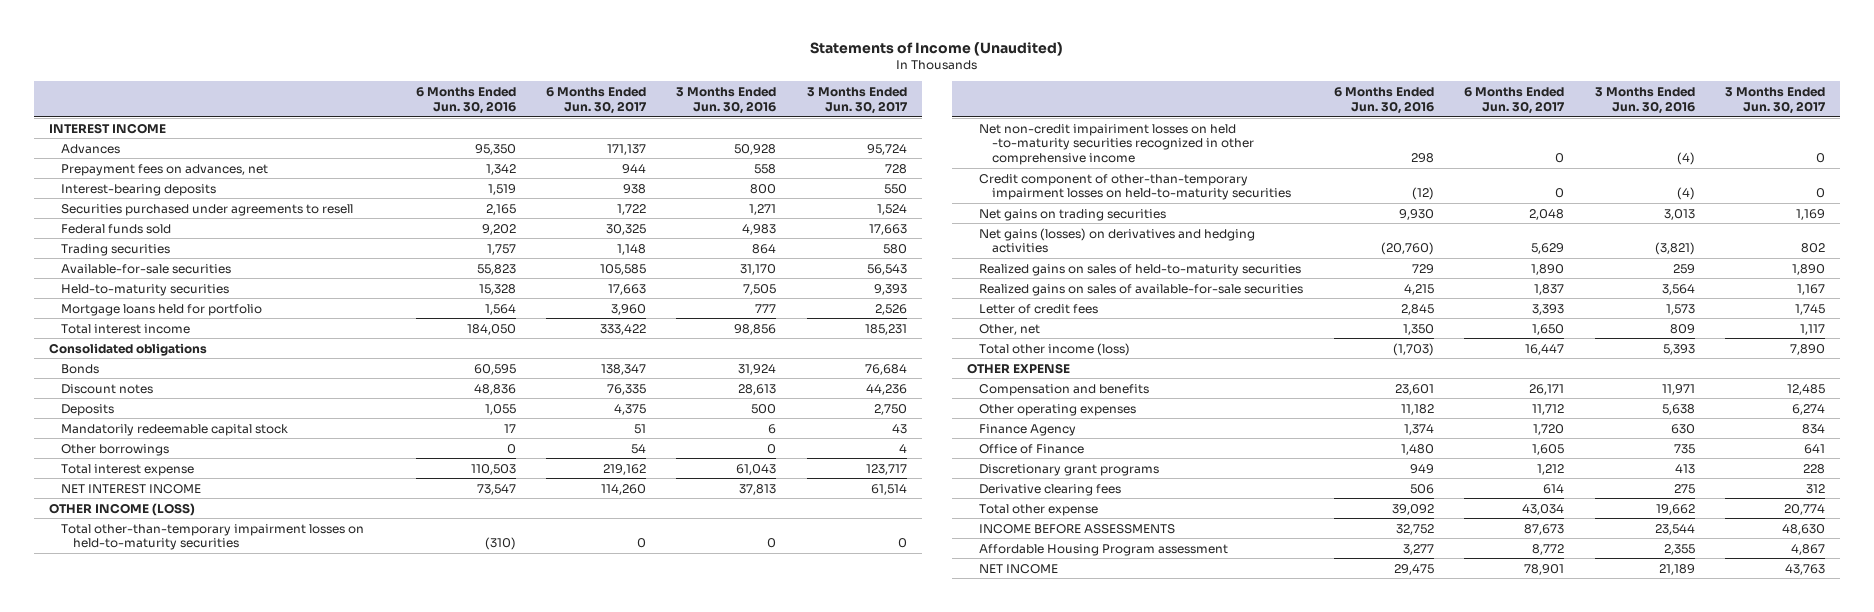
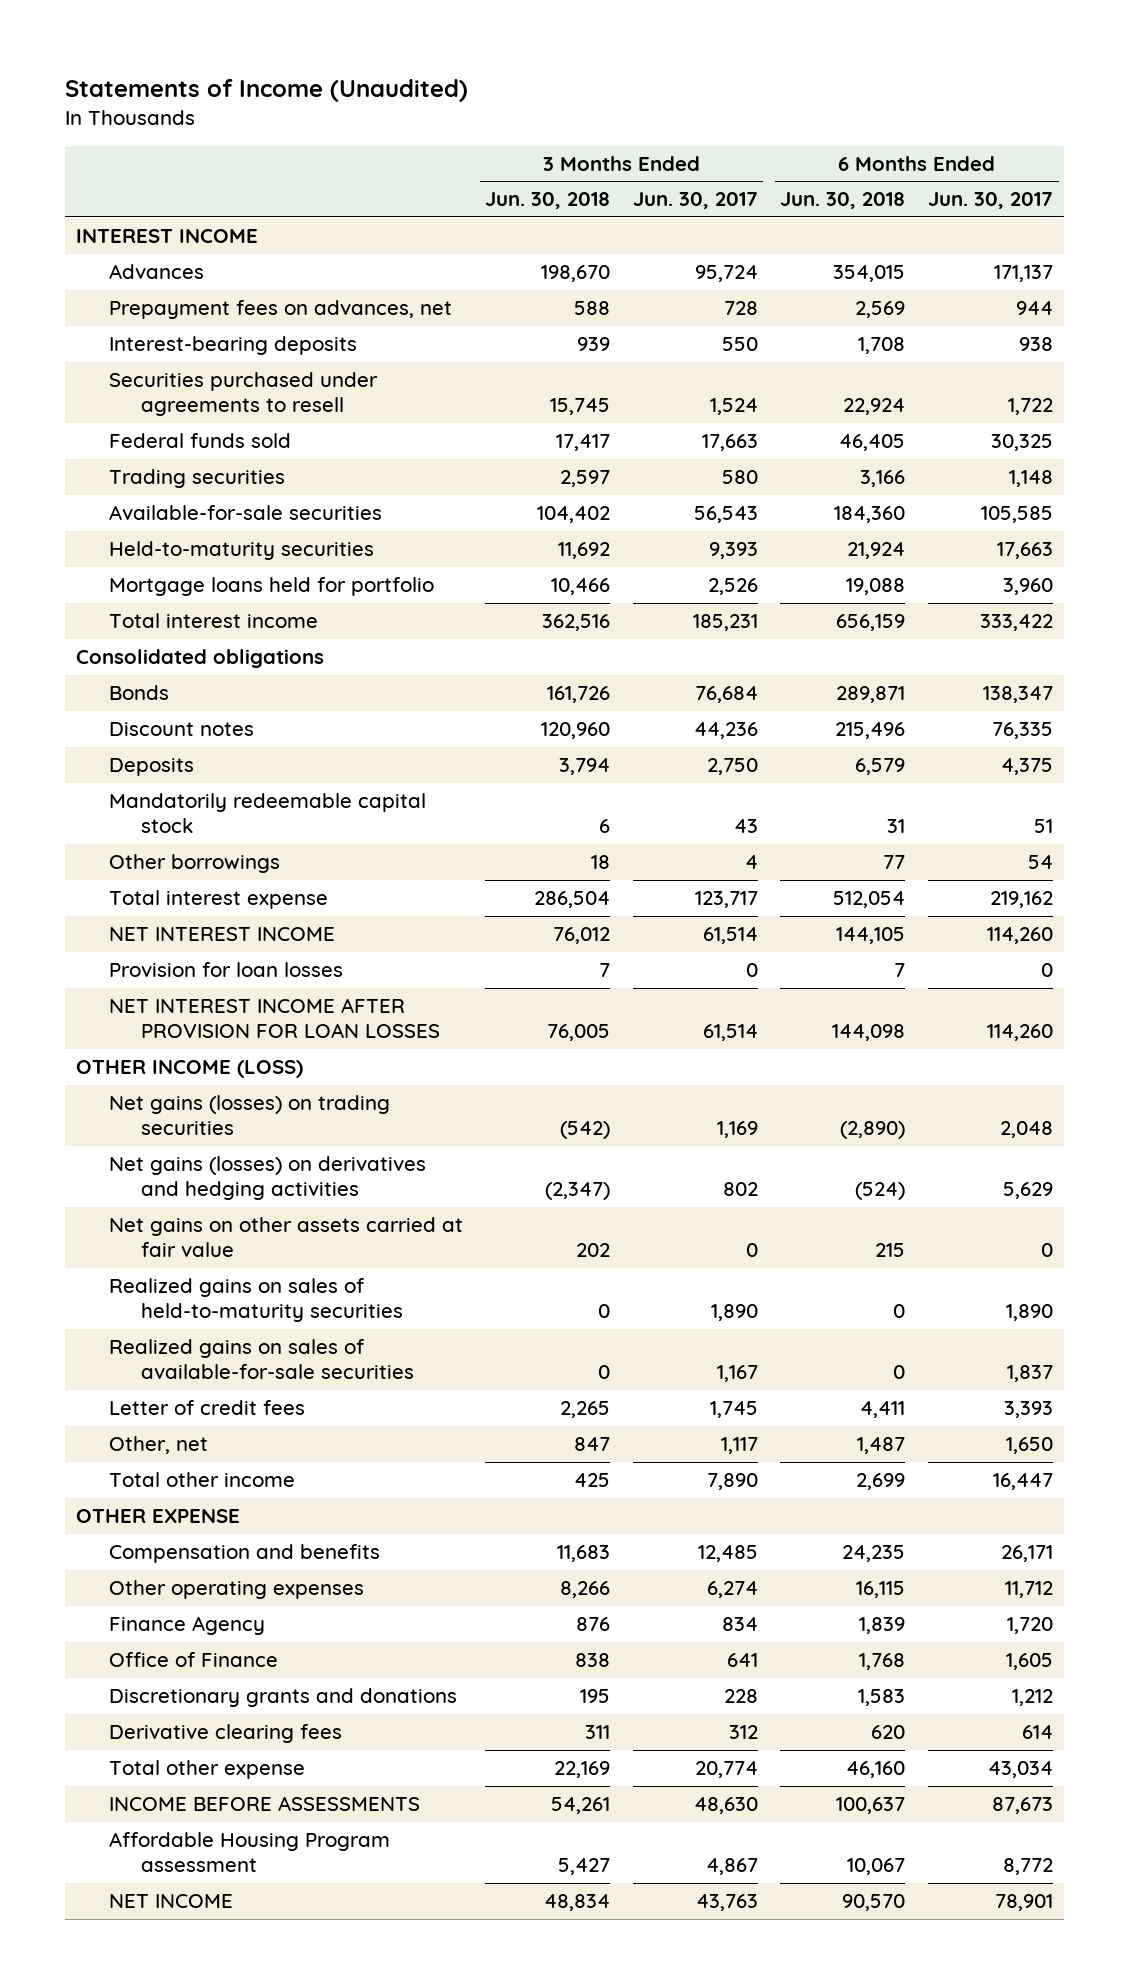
[415,87,516,114] 6 Months Ended Jun. 30, 2016 -> none
[676,87,777,114] 3 Months Ended Jun. 30, 2016 -> none
none -> [485,192,611,210] Jun. 30, 2018
none -> [780,192,906,210] Jun. 30, 2018
none -> [108,962,343,978] Provision for loan losses
none -> [108,998,440,1039] NET INTEREST INCOME AFTER PROVISION FOR LOAN LOSSES
[61,523,365,551] Total other-than-temporary impairment losses on held-to-maturity securities -> none
[979,123,1254,166] Net non-credit impairiment losses on held -to-maturity securities recognized in other comprehensive income -> none
[979,173,1291,201] Credit component of other-than-temporary impairment losses on held-to-maturity securities -> none
[979,208,1167,221] Net gains on trading securities -> [108,1095,390,1136] Net gains (losses) on trading securities
none -> [108,1217,463,1258] Net gains on other assets carried at fair value
[979,342,1131,356] Total other income (loss) -> [108,1472,295,1488] Total other income
[979,463,1160,476] Discretionary grant programs -> [108,1688,457,1708] Discretionary grants and donations

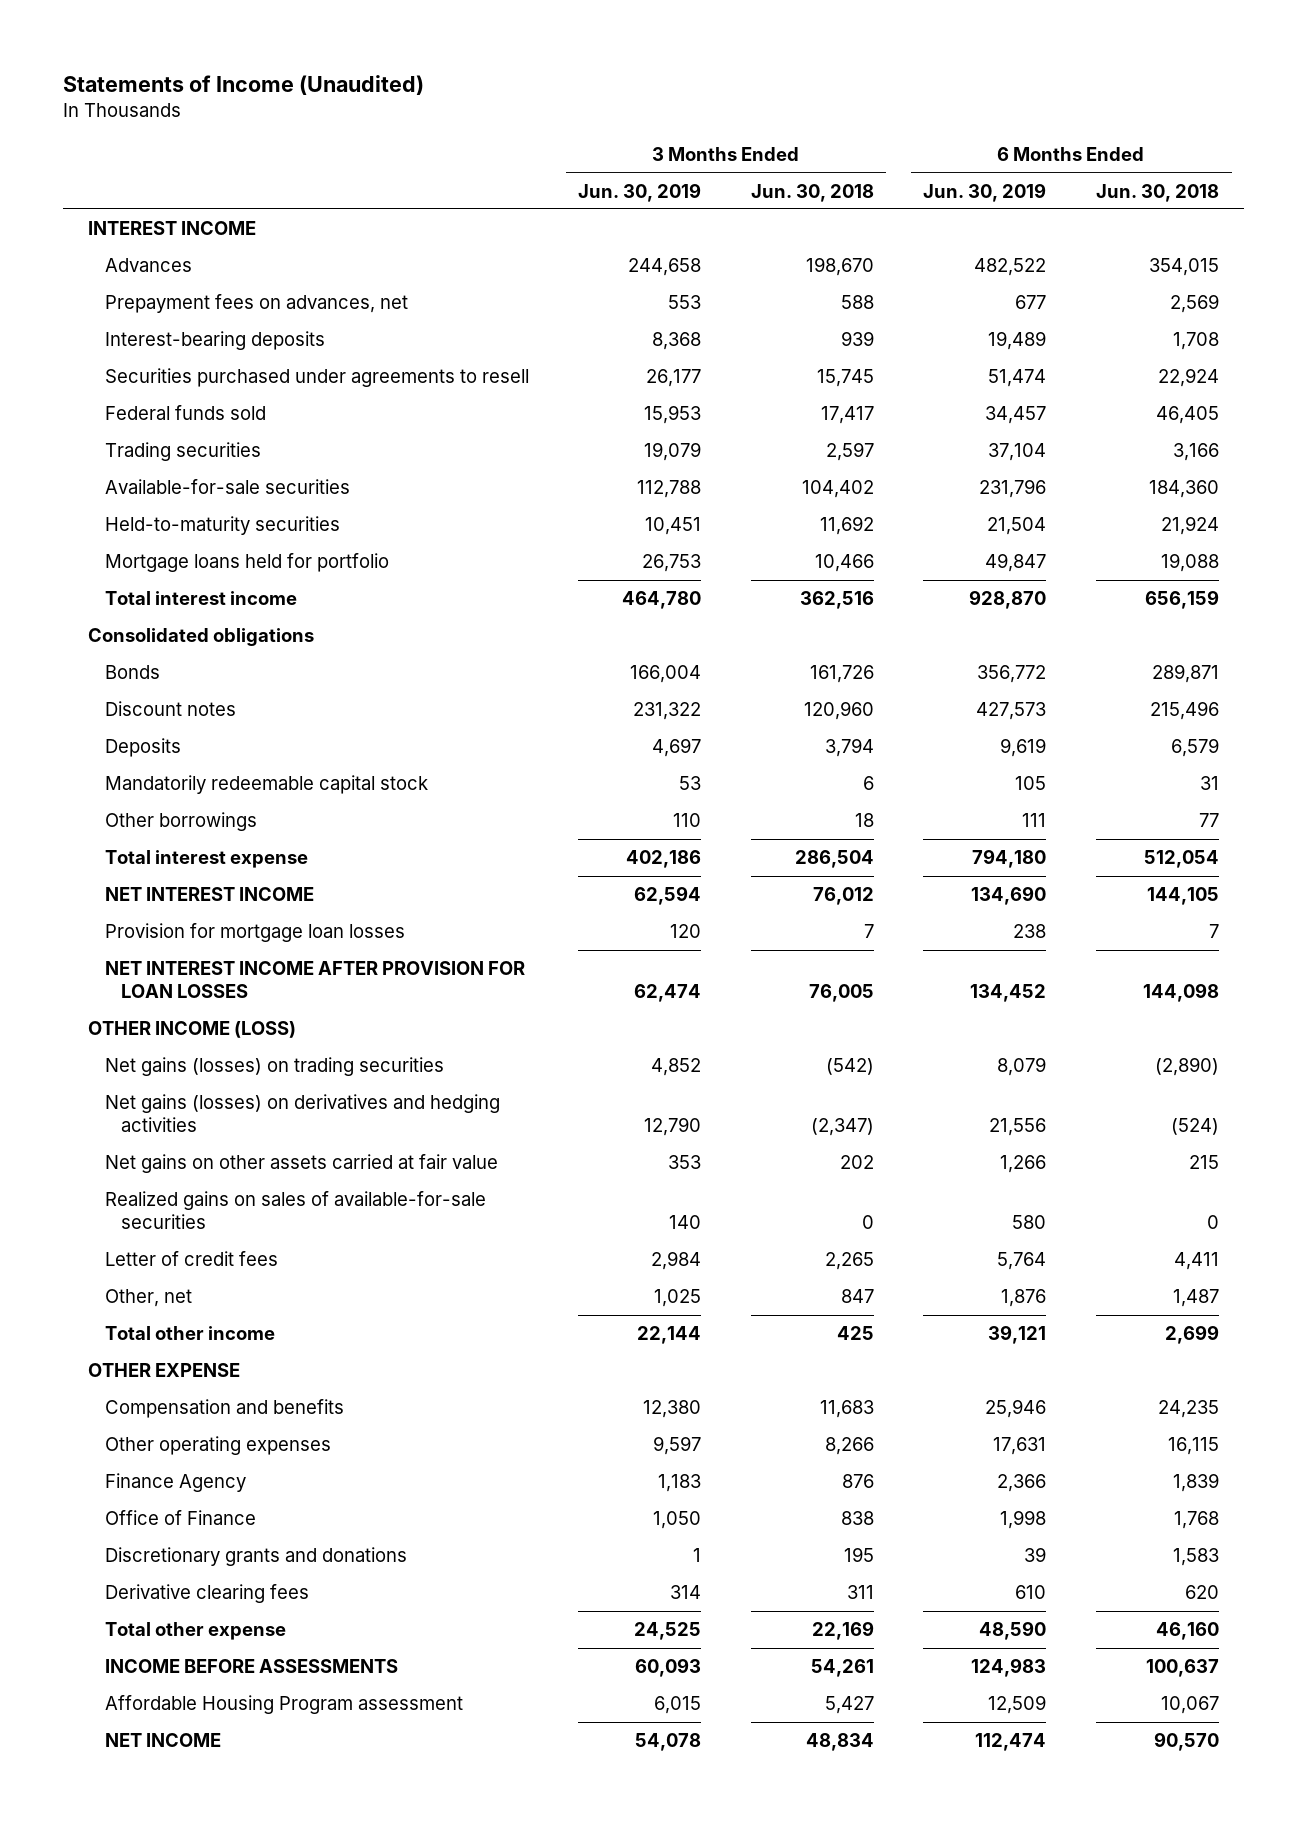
[632,192,758,210] Jun. 30, 2017 -> none
[928,192,1054,210] Jun. 30, 2017 -> none
none -> [578,182,702,202] Jun. 30, 2019
none -> [923,182,1047,202] Jun. 30, 2019
[108,962,343,978] Provision for loan losses -> [104,923,405,943] Provision for mortgage loan losses
[108,1278,403,1323] Realized gains on sales of held-to-maturity securities -> none

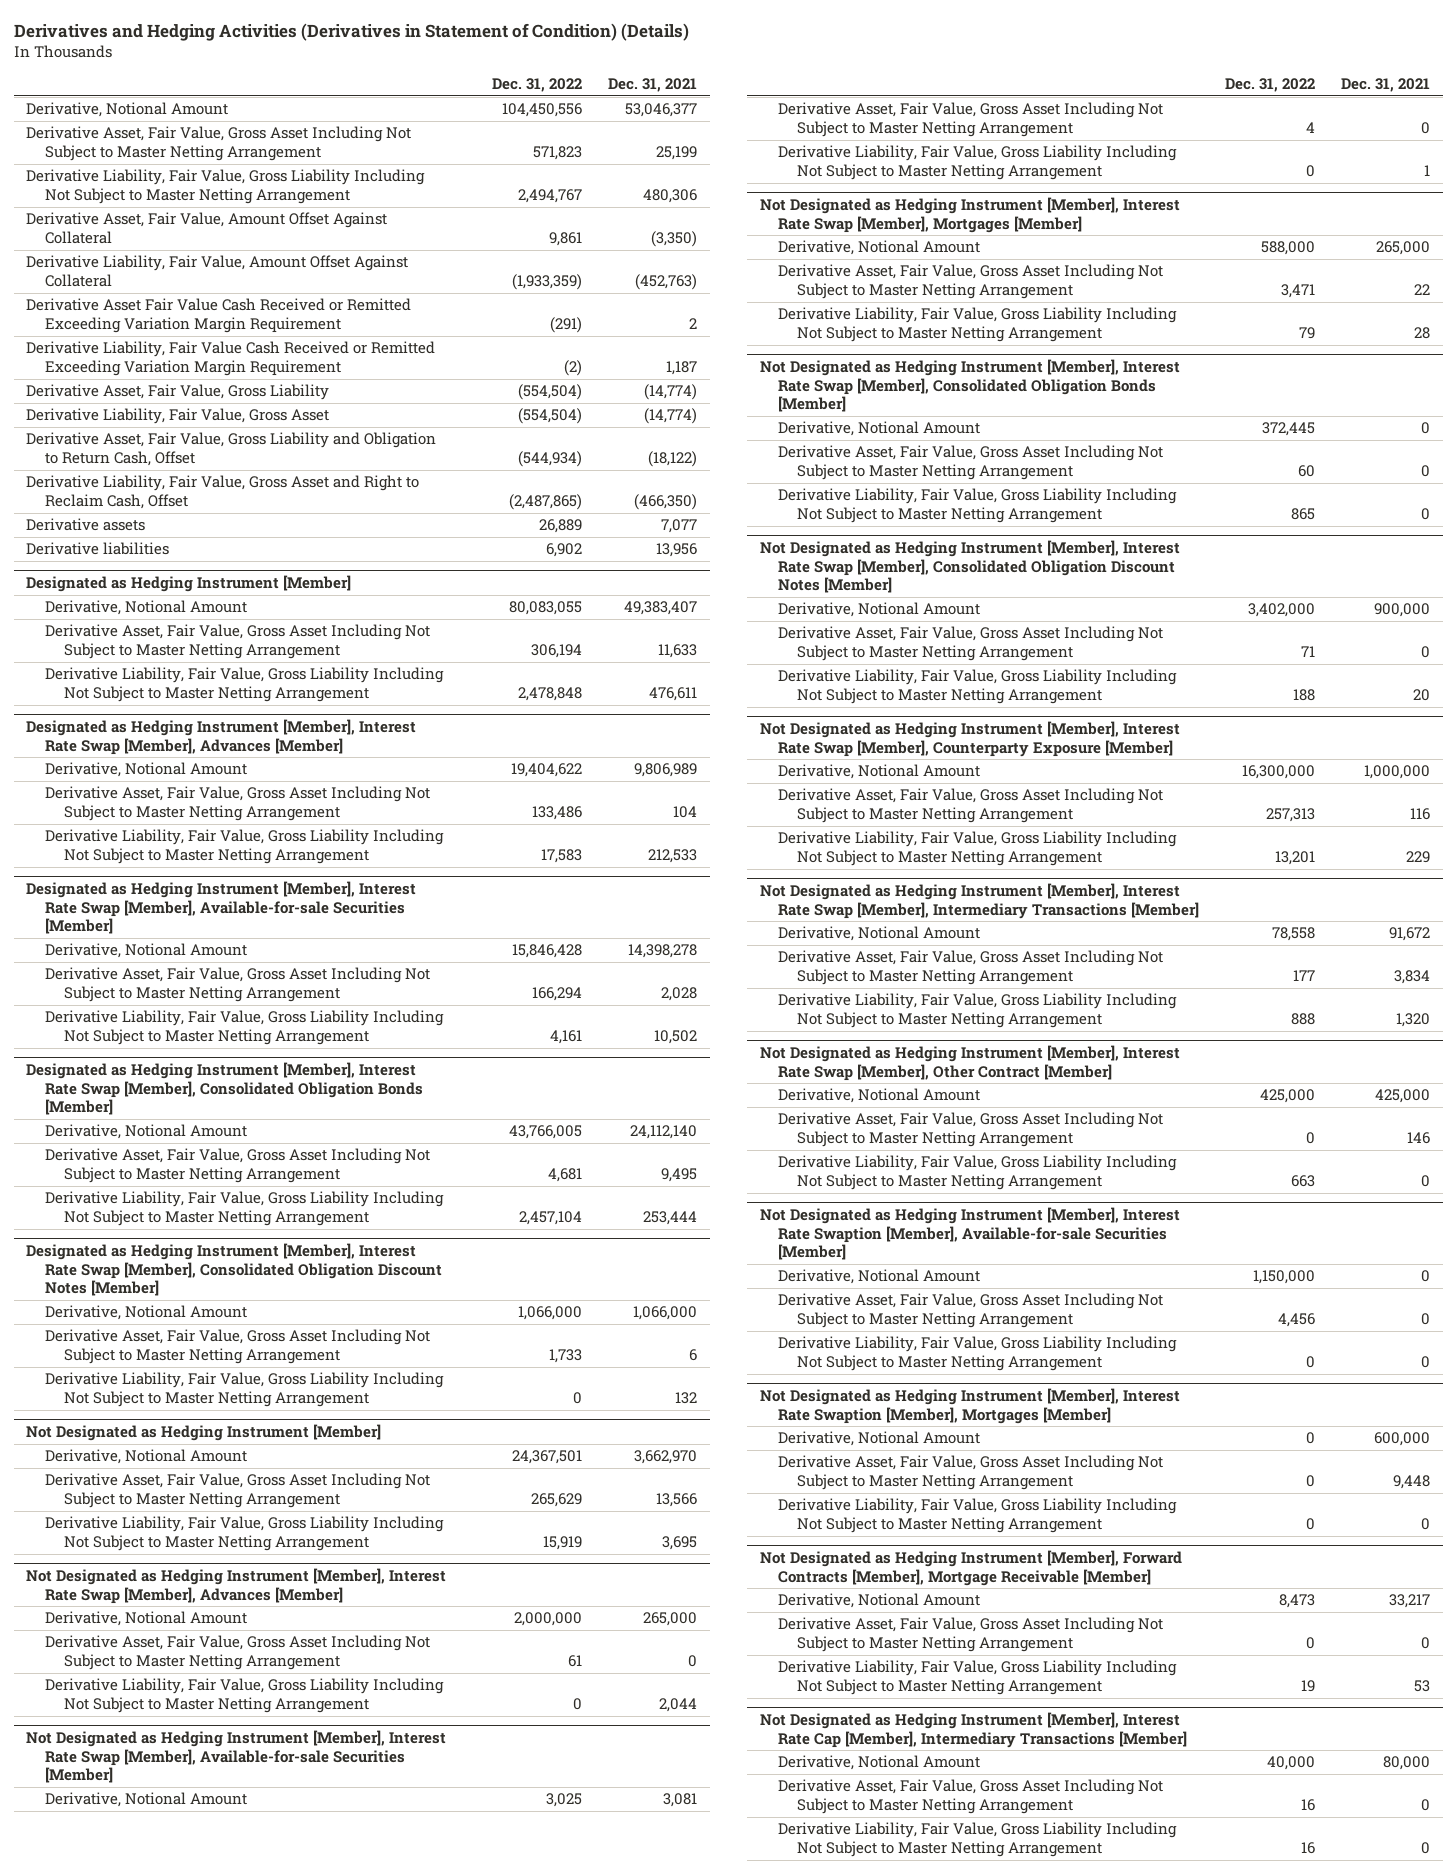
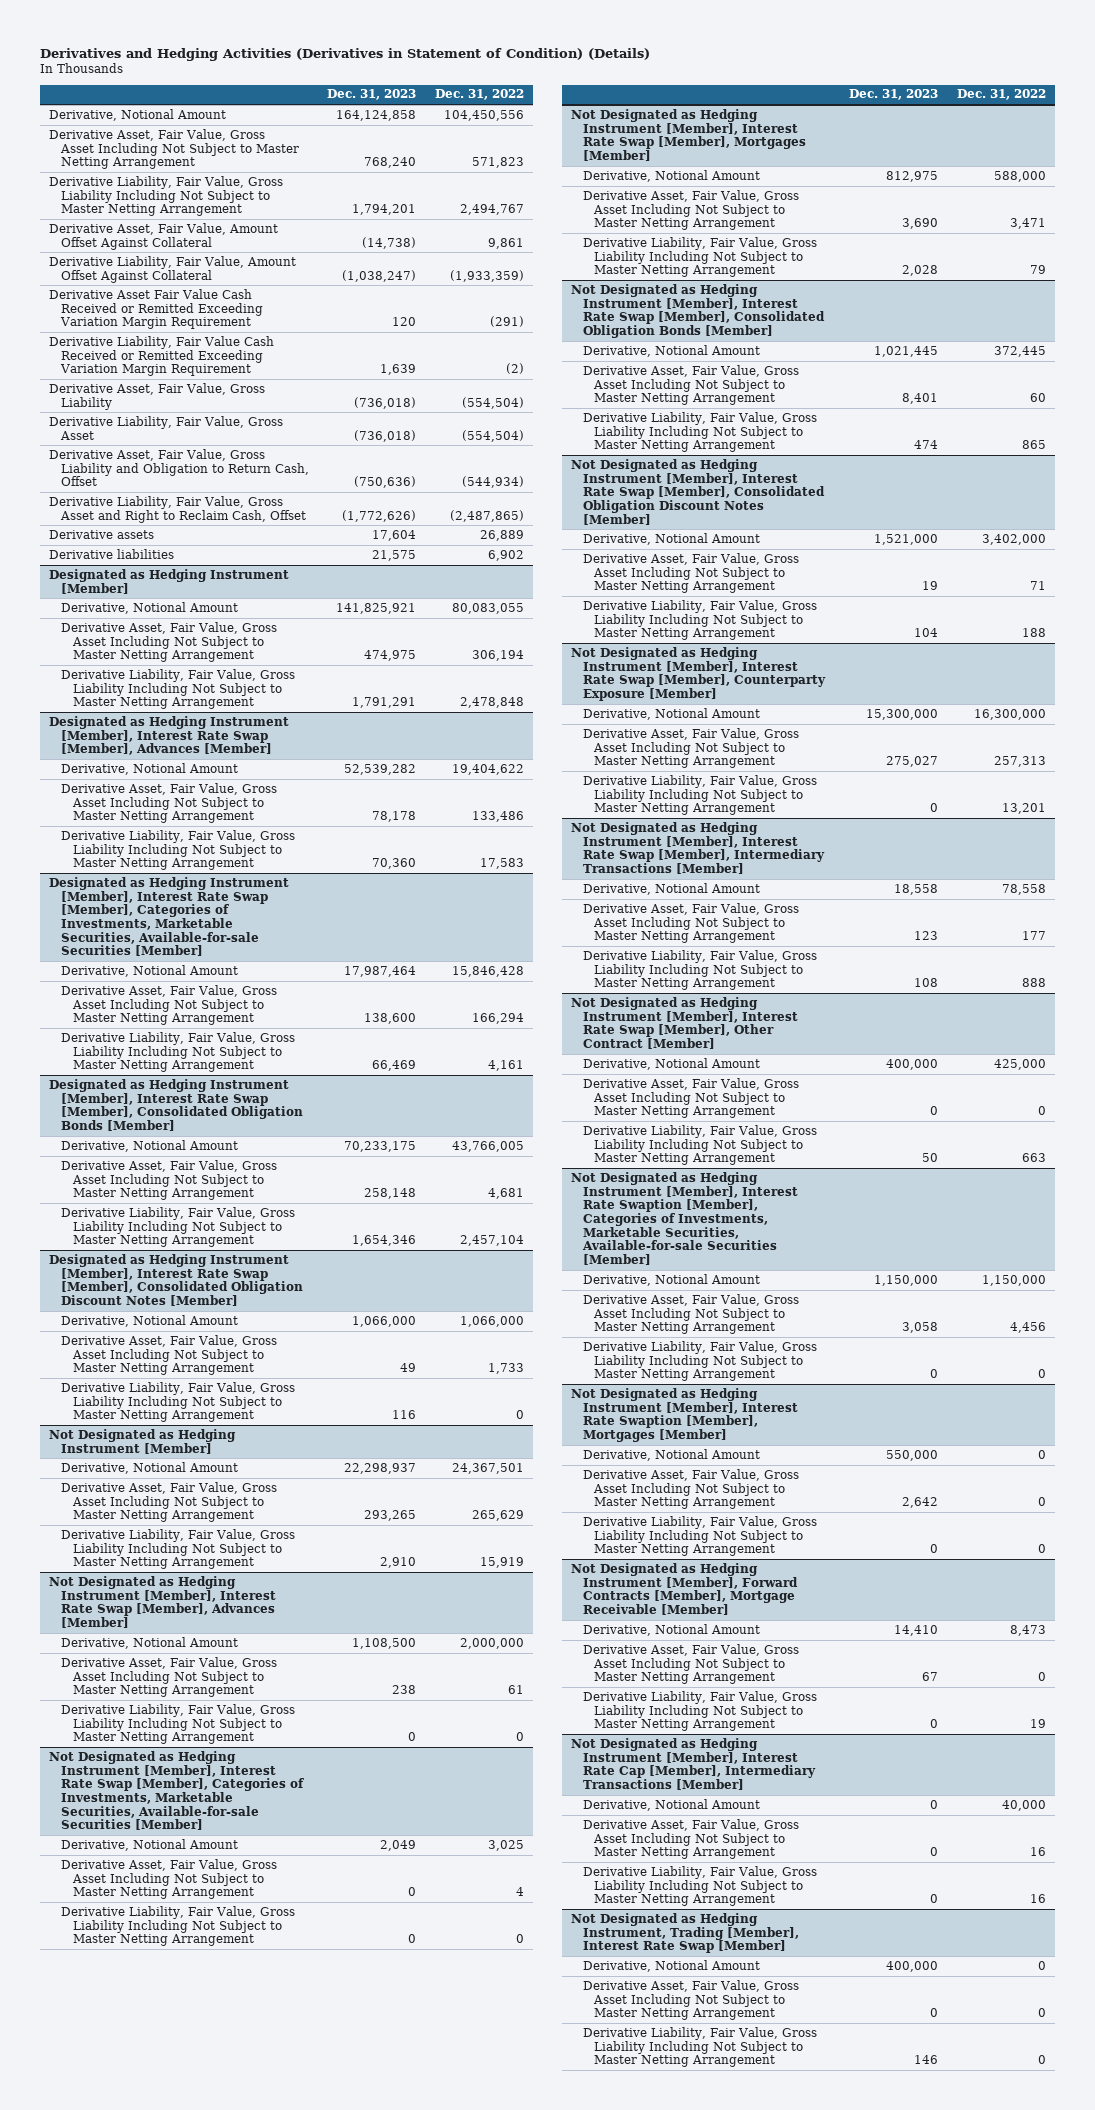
[607,77,697,92] Dec. 31, 2021 -> none
none -> [327,89,417,101] Dec. 31, 2023
[26,880,417,935] Designated as Hedging Instrument [Member], Interest Rate Swap [Member], Available-for-sale Securities [Member] -> [48,876,289,957] Designated as Hedging Instrument [Member], Interest Rate Swap [Member], Categories of Investments, Marketable Securities, Available-for-sale Securities [Member]
[26,1729,447,1784] Not Designated as Hedging Instrument [Member], Interest Rate Swap [Member], Available-for-sale Securities [Member] -> [48,1750,304,1831] Not Designated as Hedging Instrument [Member], Interest Rate Swap [Member], Categories of Investments, Marketable Securities, Available-for-sale Securities [Member]
[759,1206,1180,1261] Not Designated as Hedging Instrument [Member], Interest Rate Swaption [Member], Available-for-sale Securities [Member] -> [570,1171,798,1266] Not Designated as Hedging Instrument [Member], Interest Rate Swaption [Member], Categories of Investments, Marketable Securities, Available-for-sale Securities [Member]
none -> [570,1912,799,1954] Not Designated as Hedging Instrument, Trading [Member], Interest Rate Swap [Member]
none -> [582,1959,760,1972] Derivative, Notional Amount
none -> [582,1979,799,2021] Derivative Asset, Fair Value, Gross Asset Including Not Subject to Master Netting Arrangement
none -> [582,2026,817,2068] Derivative Liability, Fair Value, Gross Liability Including Not Subject to Master Netting Arrangement

